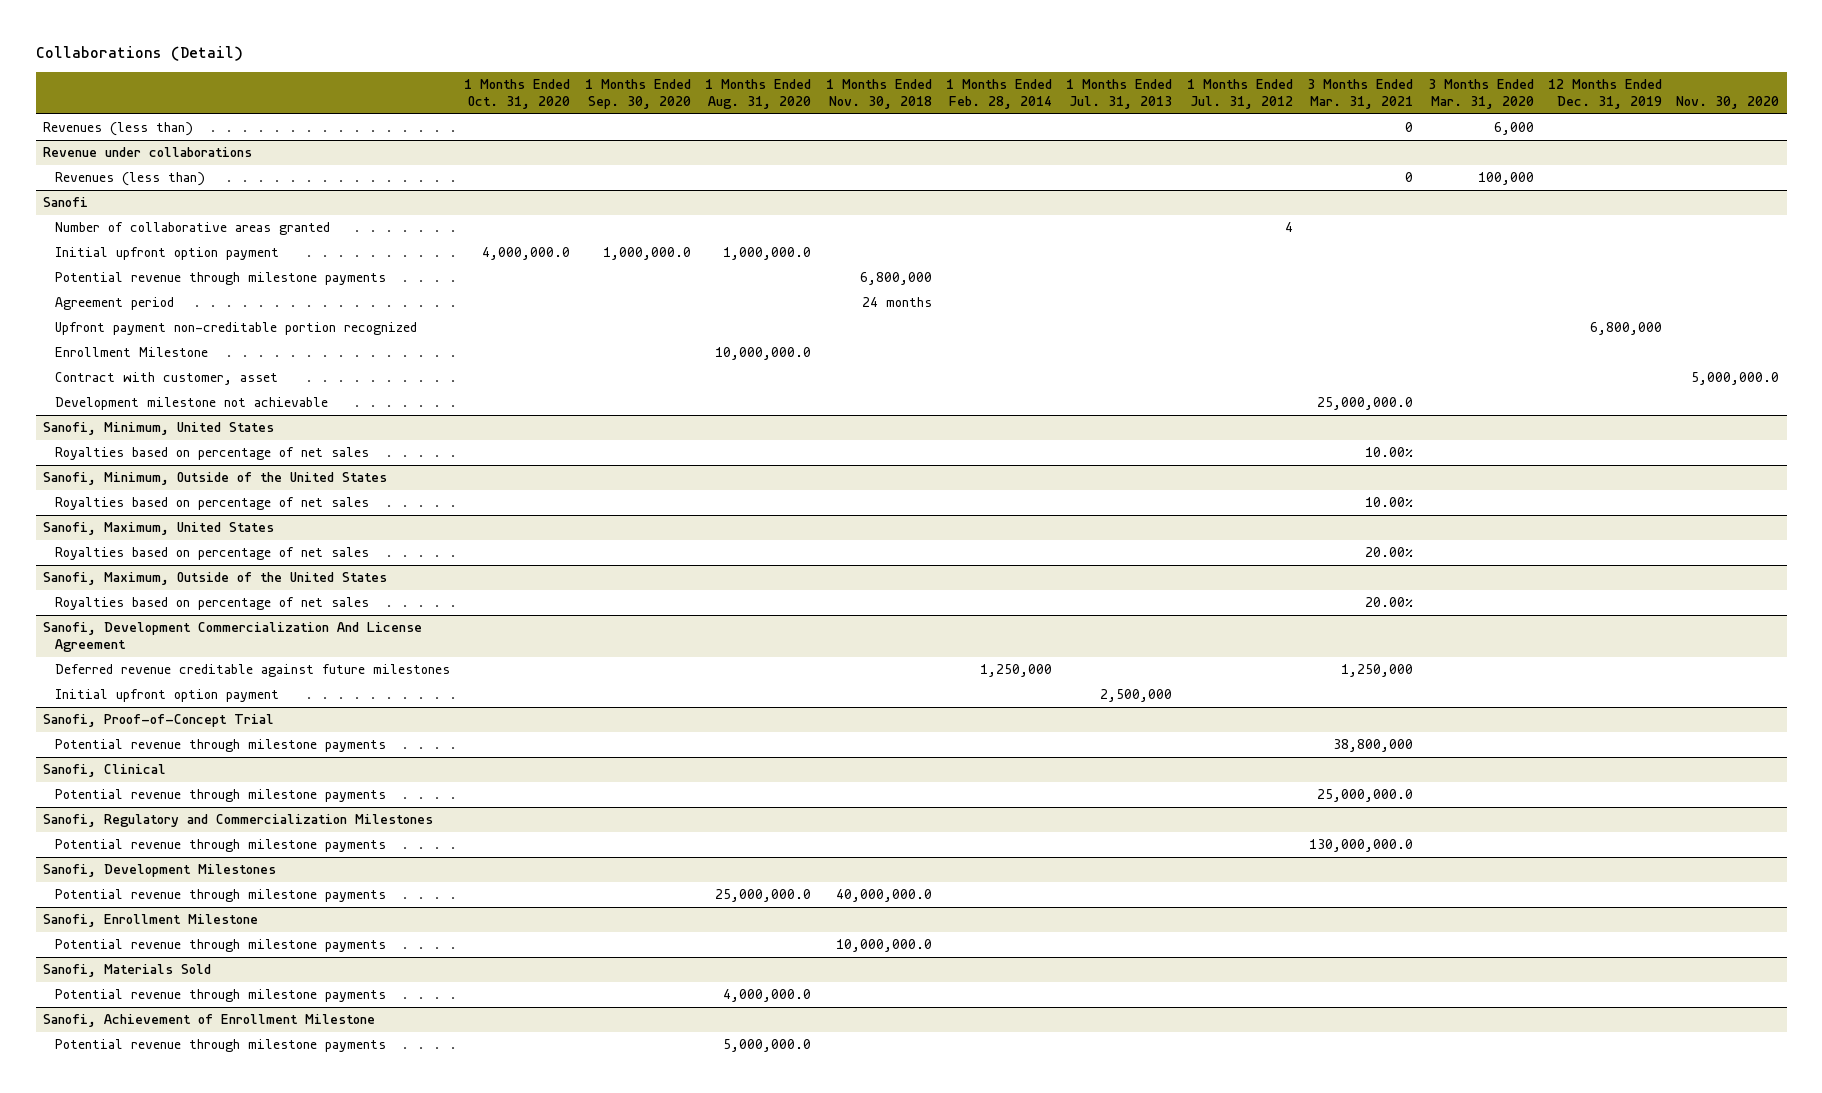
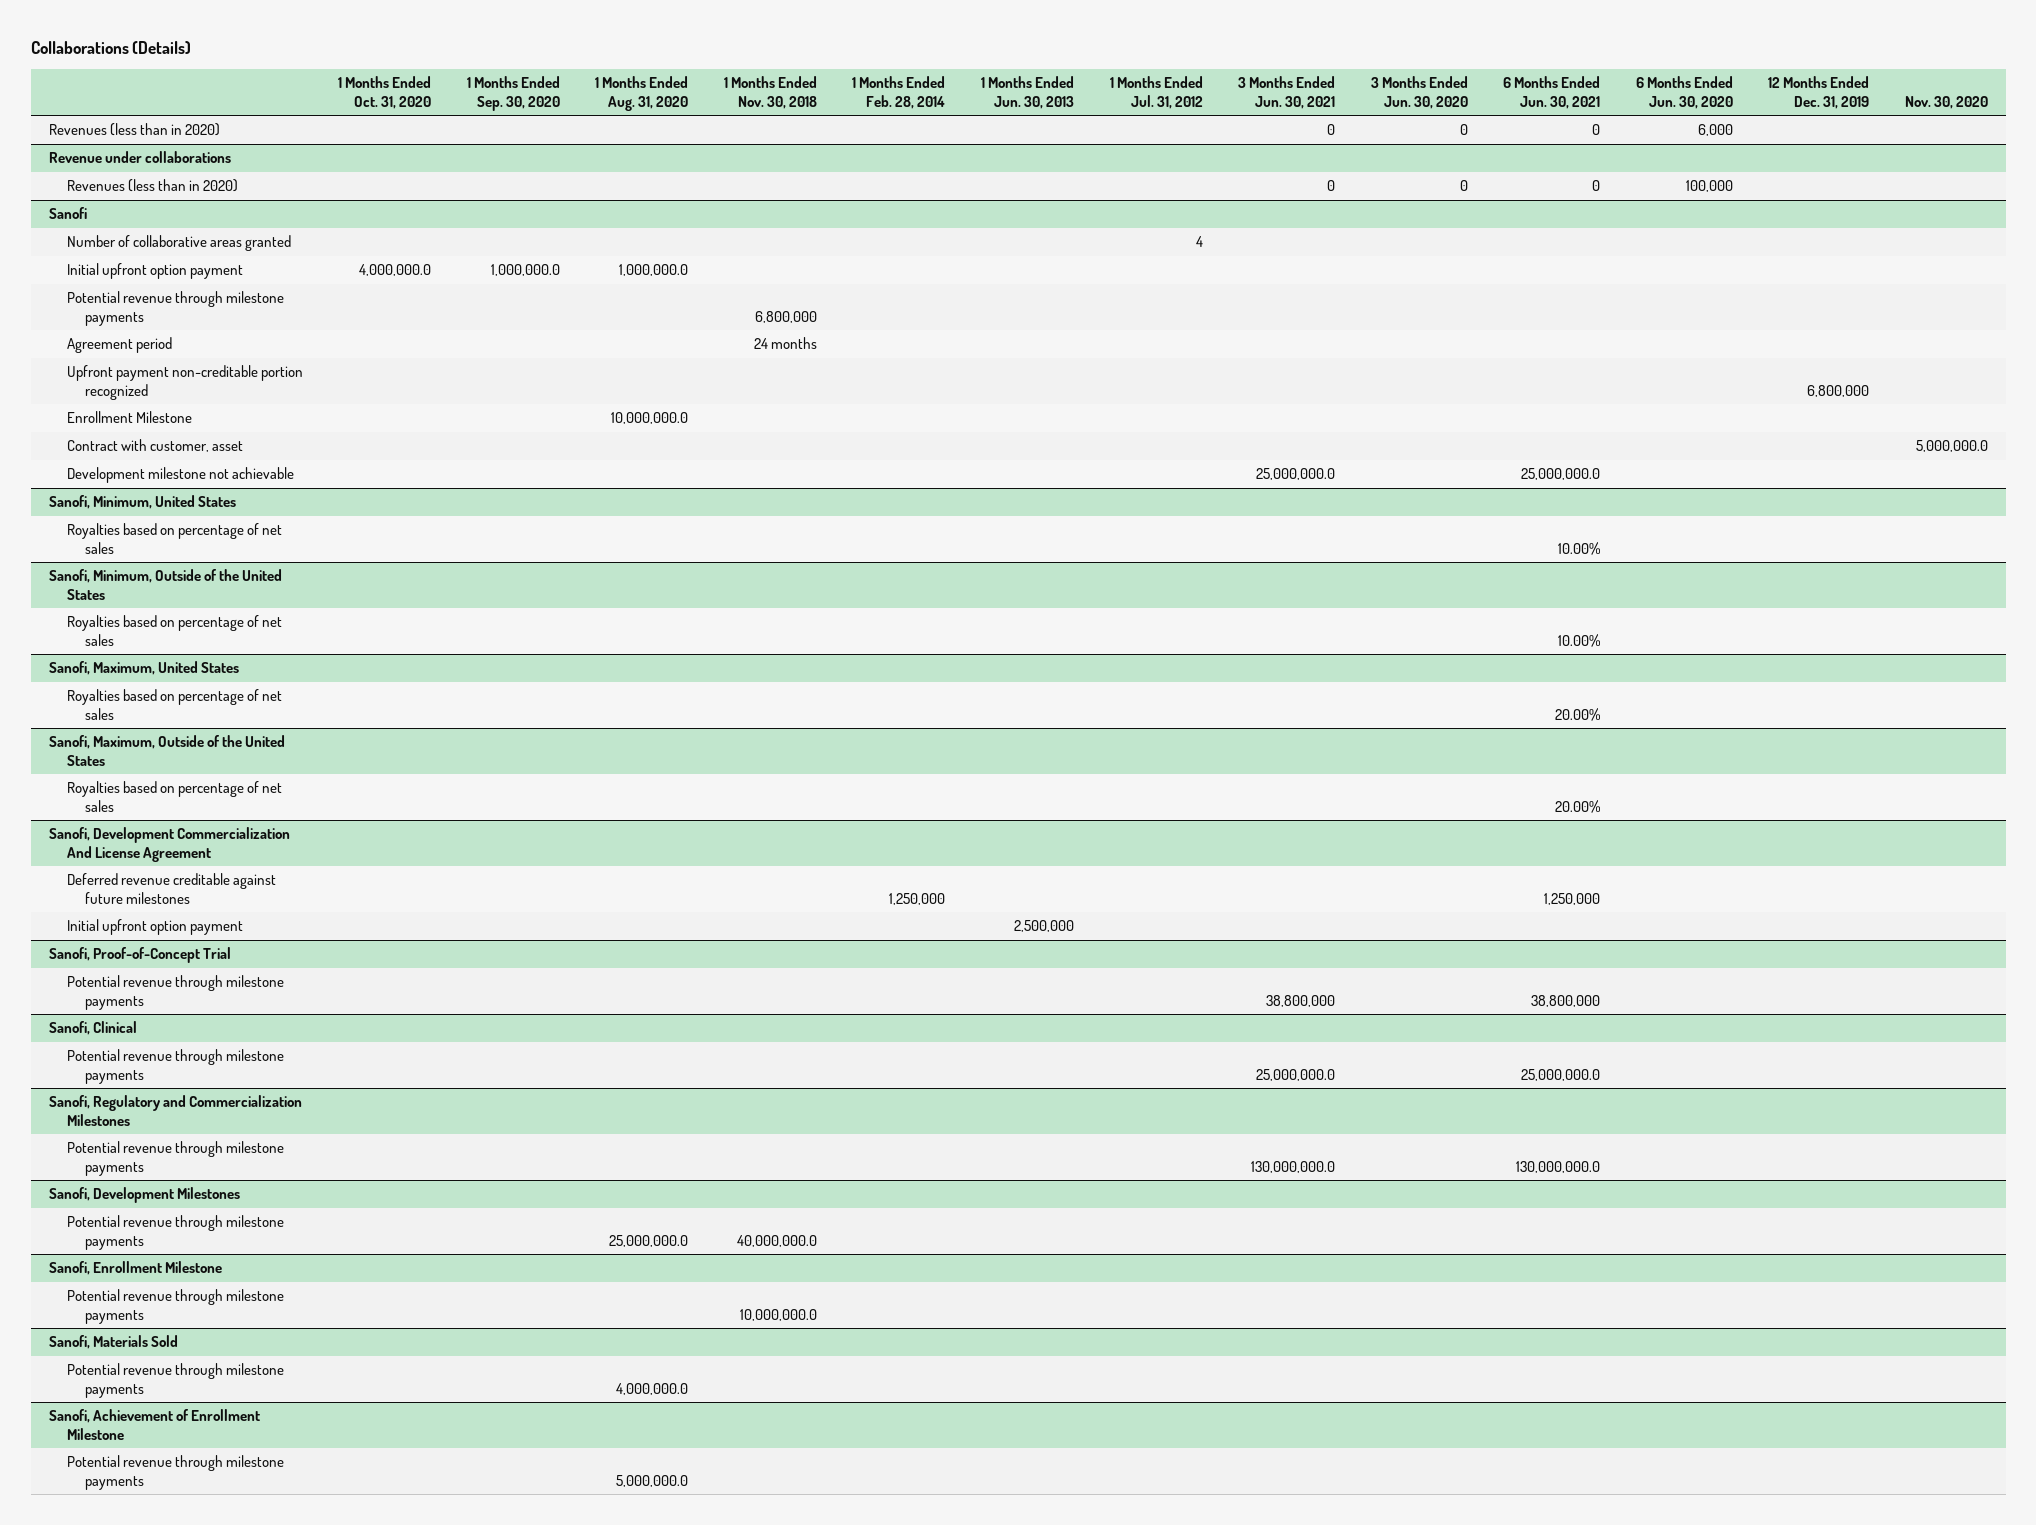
[35,45,243,61] Collaborations (Detail) -> [30,40,191,54] Collaborations (Details)
[1066,79,1173,110] 1 Months Ended Jul. 31, 2013 -> none
[1307,79,1414,110] 3 Months Ended Mar. 31, 2021 -> none
[1427,79,1534,110] 3 Months Ended Mar. 31, 2020 -> none
none -> [981,76,1075,109] 1 Months Ended Jun. 30, 2013
none -> [1238,76,1336,109] 3 Months Ended Jun. 30, 2021
none -> [1370,76,1468,109] 3 Months Ended Jun. 30, 2020
none -> [1503,76,1601,109] 6 Months Ended Jun. 30, 2021
none -> [1635,76,1733,109] 6 Months Ended Jun. 30, 2020
[43,122,194,137] Revenues (less than) -> [48,123,220,137] Revenues (less than in 2020)
[55,172,206,187] Revenues (less than) -> [66,179,238,193] Revenues (less than in 2020)

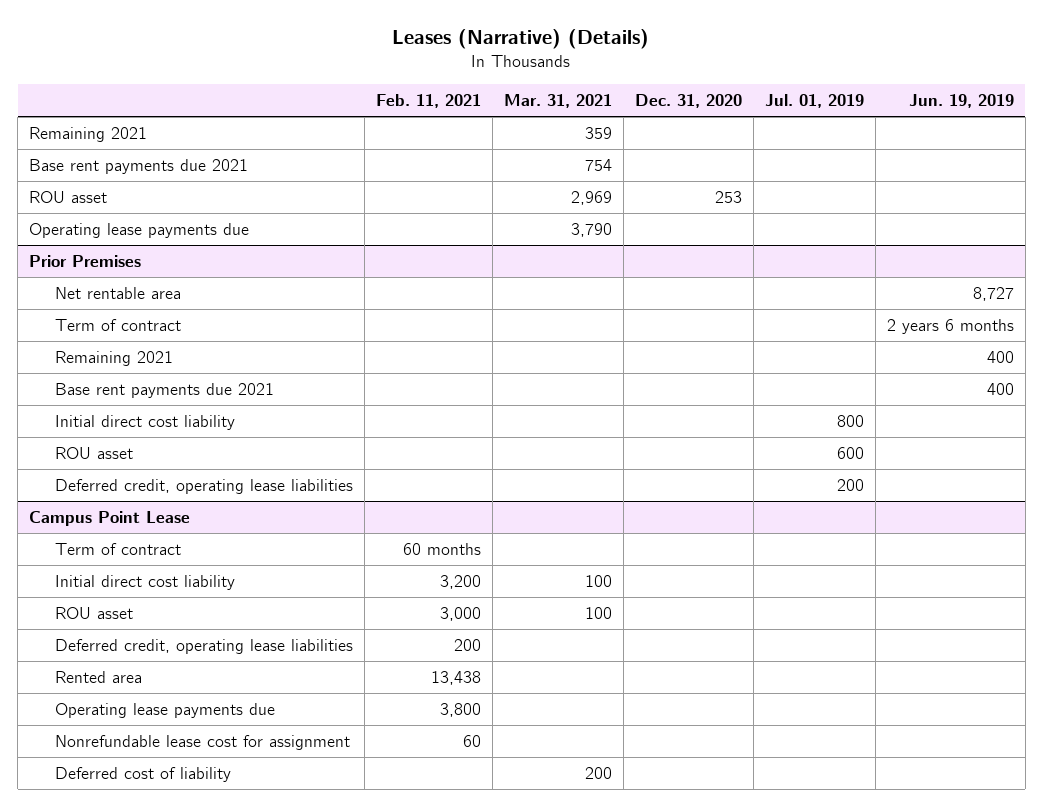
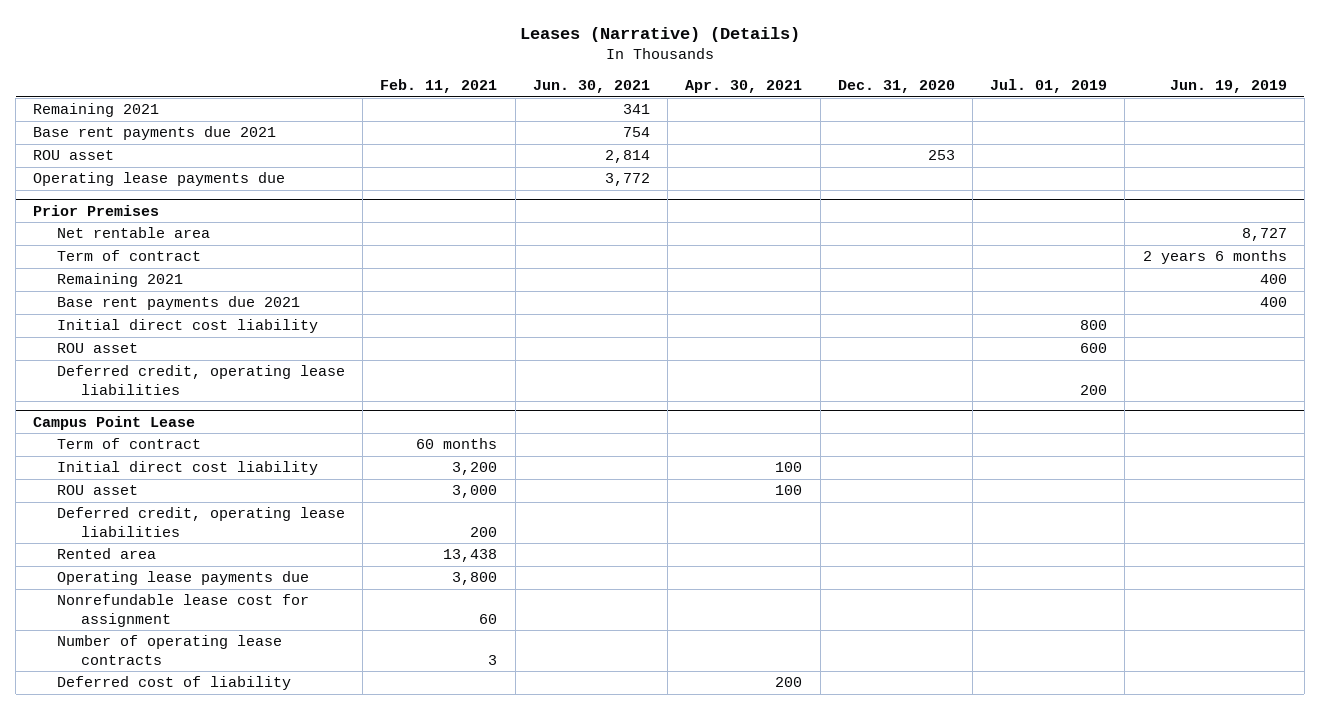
[503,93,612,108] Mar. 31, 2021 -> none
none -> [532,80,650,94] Jun. 30, 2021
none -> [685,80,803,94] Apr. 30, 2021
none -> [57,635,283,665] Number of operating lease contracts

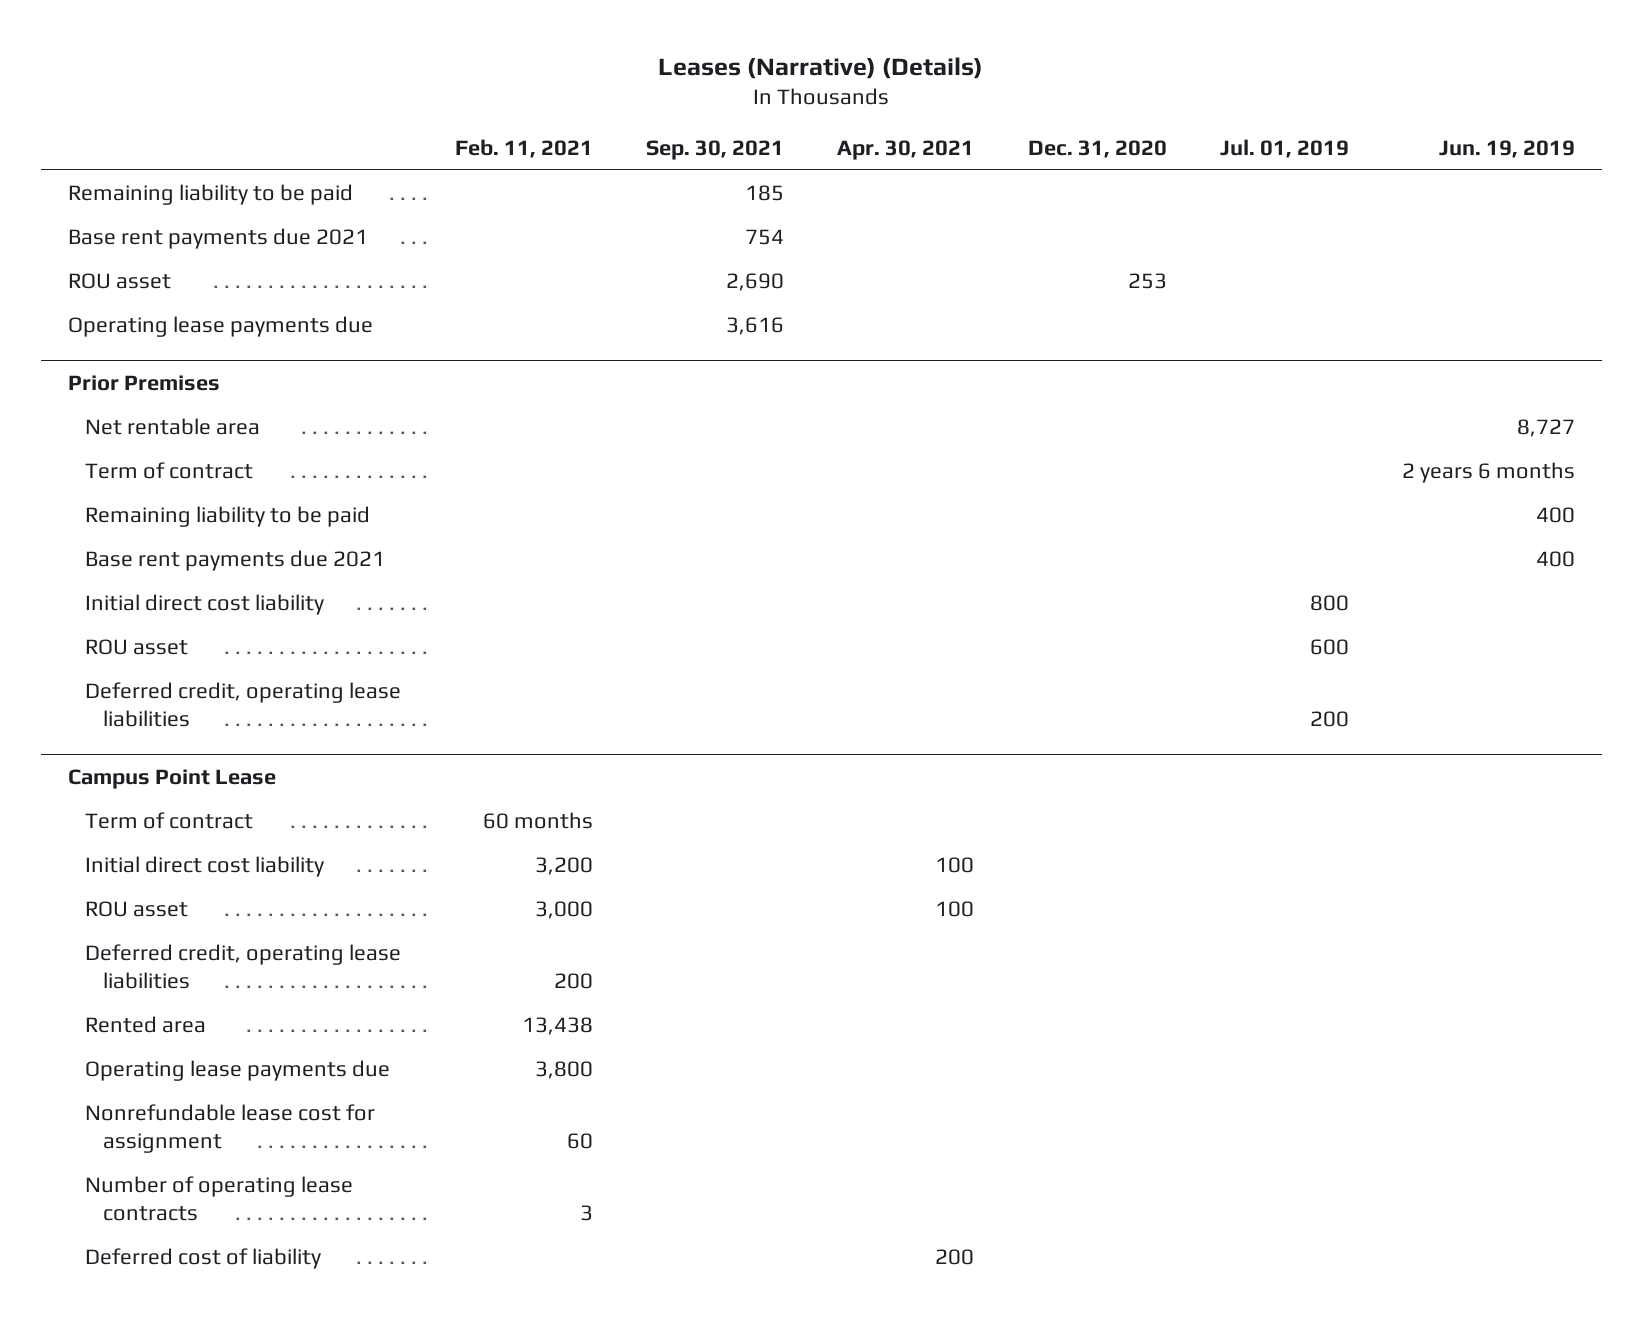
[532,80,650,94] Jun. 30, 2021 -> none
none -> [646,139,785,160] Sep. 30, 2021
[33,103,160,118] Remaining 2021 -> [67,184,353,206] Remaining liability to be paid
[57,273,184,288] Remaining 2021 -> [85,506,371,528] Remaining liability to be paid

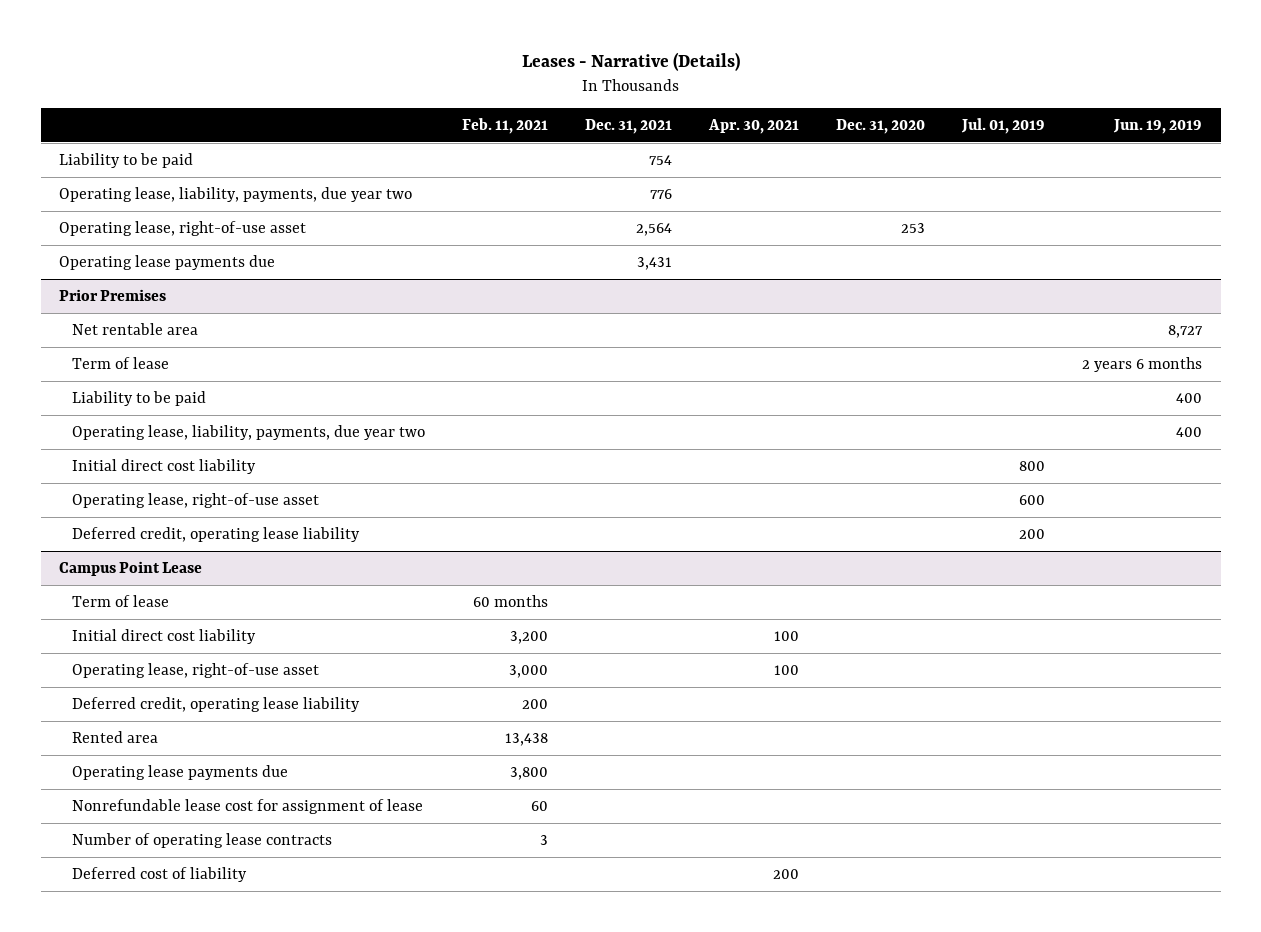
[658,56,984,79] Leases (Narrative) (Details) -> [521,52,740,72] Leases - Narrative (Details)
[646,139,785,160] Sep. 30, 2021 -> none
none -> [584,118,672,134] Dec. 31, 2021
[67,184,353,206] Remaining liability to be paid -> none
[67,228,368,250] Base rent payments due 2021 -> [59,152,194,168] Liability to be paid
none -> [59,186,413,202] Operating lease, liability, payments, due year two
[67,273,171,290] ROU asset -> [59,220,307,236] Operating lease, right-of-use asset
[85,506,371,528] Remaining liability to be paid -> none
[85,462,254,480] Term of contract -> [71,356,169,369] Term of lease
[85,550,386,572] Base rent payments due 2021 -> [71,390,206,406] Liability to be paid
none -> [71,424,425,440] Operating lease, liability, payments, due year two
[85,639,189,656] ROU asset -> [71,492,319,508] Operating lease, right-of-use asset
[85,682,402,727] Deferred credit, operating lease liabilities -> [71,526,360,542] Deferred credit, operating lease liability
[85,812,254,830] Term of contract -> [71,594,169,607] Term of lease
[85,901,189,918] ROU asset -> [71,662,319,678] Operating lease, right-of-use asset
[85,944,402,989] Deferred credit, operating lease liabilities -> [71,696,360,712] Deferred credit, operating lease liability
[85,1104,376,1153] Nonrefundable lease cost for assignment -> [71,798,423,814] Nonrefundable lease cost for assignment of lease

